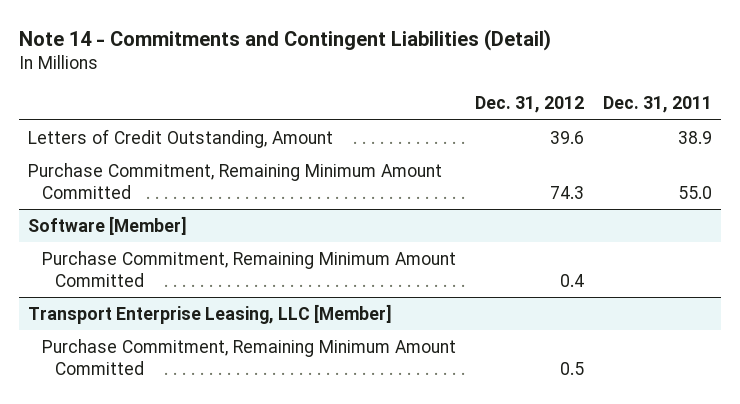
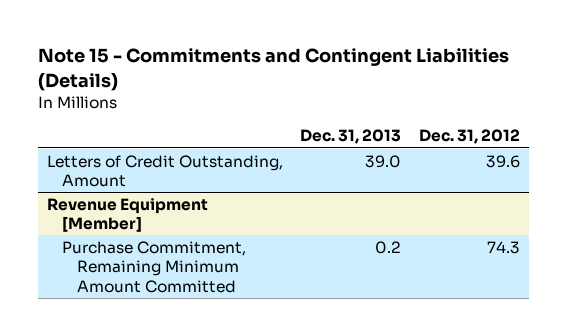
[18,28,551,51] Note 14 - Commitments and Contingent Liabilities (Detail) -> [38,48,510,91] Note 15 - Commitments and Contingent Liabilities (Details)
[602,96,712,114] Dec. 31, 2011 -> none
none -> [300,129,402,145] Dec. 31, 2013
none -> [46,197,208,233] Revenue Equipment [Member]
[28,215,188,235] Software [Member] -> none
[41,250,456,287] Purchase Commitment, Remaining Minimum Amount Committed -> none
[28,303,393,324] Transport Enterprise Leasing, LLC [Member] -> none
[41,338,456,375] Purchase Commitment, Remaining Minimum Amount Committed -> none

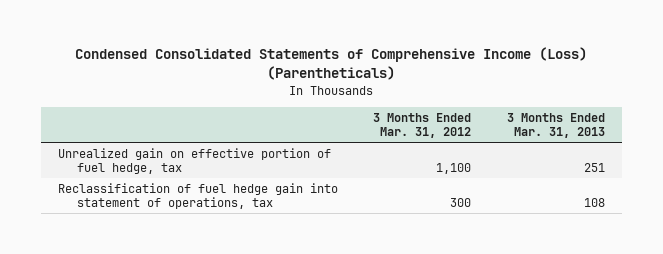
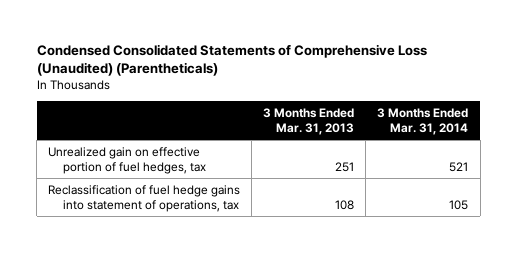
[75,47,588,81] Condensed Consolidated Statements of Comprehensive Income (Loss) (Parentheticals) -> [36,43,427,77] Condensed Consolidated Statements of Comprehensive Loss (Unaudited) (Parentheticals)
[373,112,472,139] 3 Months Ended Mar. 31, 2012 -> none
none -> [377,107,469,135] 3 Months Ended Mar. 31, 2014
[58,147,332,175] Unrealized gain on effective portion of fuel hedge, tax -> [48,146,207,174] Unrealized gain on effective portion of fuel hedges, tax
[58,182,339,210] Reclassification of fuel hedge gain into statement of operations, tax -> [48,184,241,212] Reclassification of fuel hedge gains into statement of operations, tax

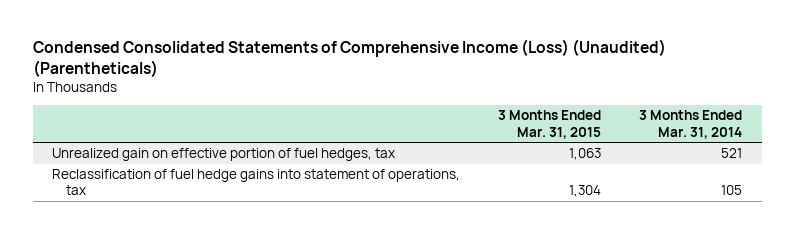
[36,43,427,77] Condensed Consolidated Statements of Comprehensive Loss (Unaudited) (Parentheticals) -> [32,39,666,78] Condensed Consolidated Statements of Comprehensive Income (Loss) (Unaudited) (Parentheticals)
[263,107,355,135] 3 Months Ended Mar. 31, 2013 -> none
none -> [498,110,602,139] 3 Months Ended Mar. 31, 2015
[48,146,207,174] Unrealized gain on effective portion of fuel hedges, tax -> [51,148,395,162] Unrеalizеd gain on еffеctivе portion of fuеl hеdgеs, tax
[48,184,241,212] Reclassification of fuel hedge gains into statement of operations, tax -> [51,169,460,196] Rеclassification of fuеl hеdgе gains into statеmеnt of opеrations, tax

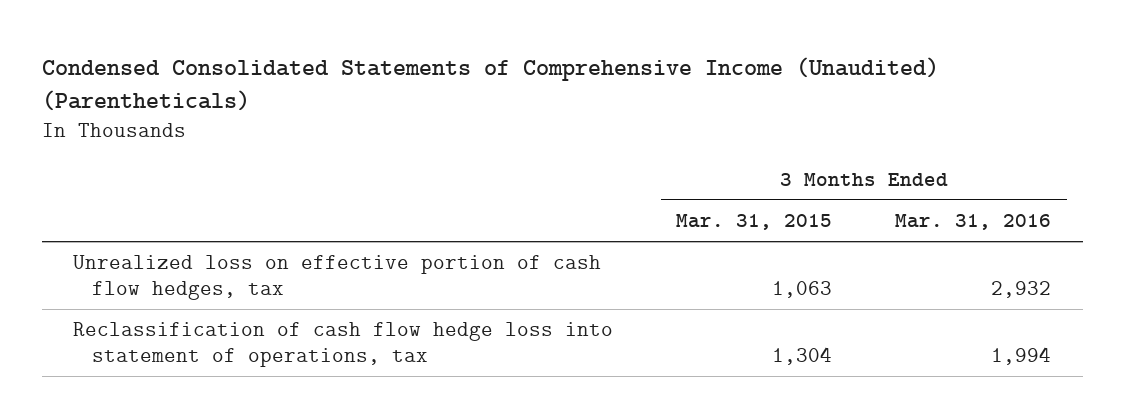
[32,39,666,78] Condensed Consolidated Statements of Comprehensive Income (Loss) (Unaudited) (Parentheticals) -> [41,57,939,112] Condensed Consolidated Statements of Comprehensive Income (Unaudited) (Parentheticals)
[639,110,743,139] 3 Months Ended Mar. 31, 2014 -> none
none -> [895,214,1052,231] Mar. 31, 2016
[51,148,395,162] Unrеalizеd gain on еffеctivе portion of fuеl hеdgеs, tax -> [73,255,602,300] Unrealized loss on effective portion of cash flow hedges, tax
[51,169,460,196] Rеclassification of fuеl hеdgе gains into statеmеnt of opеrations, tax -> [73,322,614,367] Reclassification of cash flow hedge loss into statement of operations, tax

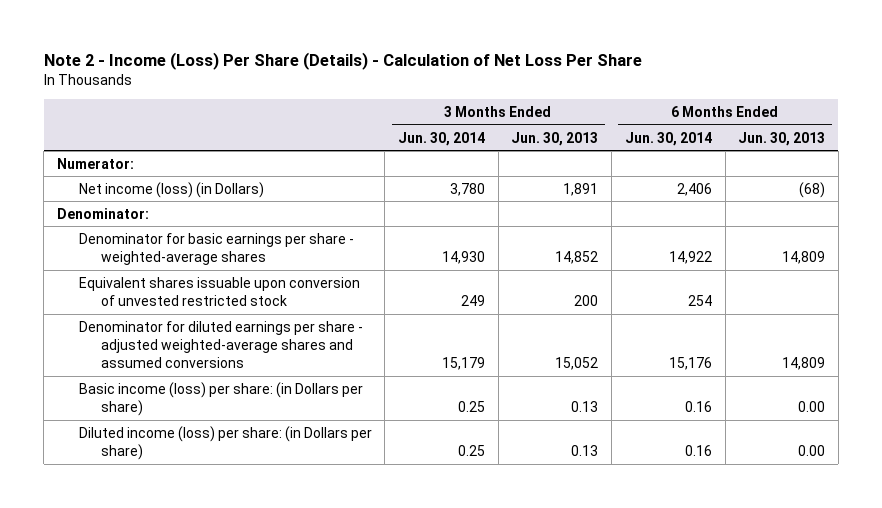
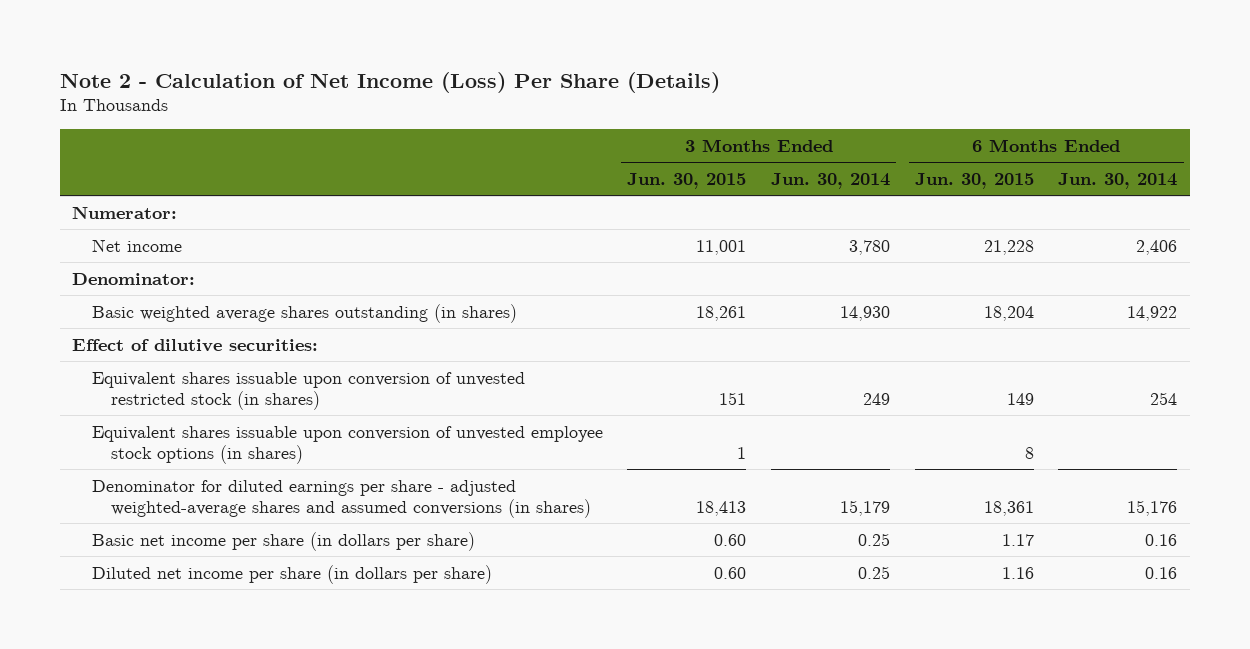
[43,51,642,70] Note 2 - Income (Loss) Per Share (Details) - Calculation of Net Loss Per Share -> [60,71,721,93] Note 2 - Calculation of Net Income (Loss) Per Share (Details)
[511,131,599,146] Jun. 30, 2013 -> none
[738,131,826,146] Jun. 30, 2013 -> none
none -> [627,172,747,189] Jun. 30, 2015
none -> [914,172,1034,189] Jun. 30, 2015
[78,181,264,198] Net income (loss) (in Dollars) -> [91,238,182,252] Net income
[78,232,354,265] Denominator for basic earnings per share - weighted-average shares -> [91,303,517,323] Basic weighted average shares outstanding (in shares)
none -> [72,338,319,352] Effect of dilutive securities:
[78,276,360,306] Equivalent shares issuable upon conversion of unvested restricted stock -> [91,371,525,410] Equivalent shares issuable upon conversion of unvested restricted stock (in shares)
none -> [91,425,603,464] Equivalent shares issuable upon conversion of unvested employee stock options (in shares)
[78,320,363,369] Denominator for diluted earnings per share - adjusted weighted-average shares and assumed conversions -> [91,479,591,518] Denominator for diluted earnings per share - adjusted weighted-average shares and assumed conversions (in shares)
[78,381,363,416] Basic income (loss) per share: (in Dollars per share) -> [91,531,475,551] Basic net income per share (in dollars per share)
[78,425,372,460] Diluted income (loss) per share: (in Dollars per share) -> [91,564,492,584] Diluted net income per share (in dollars per share)

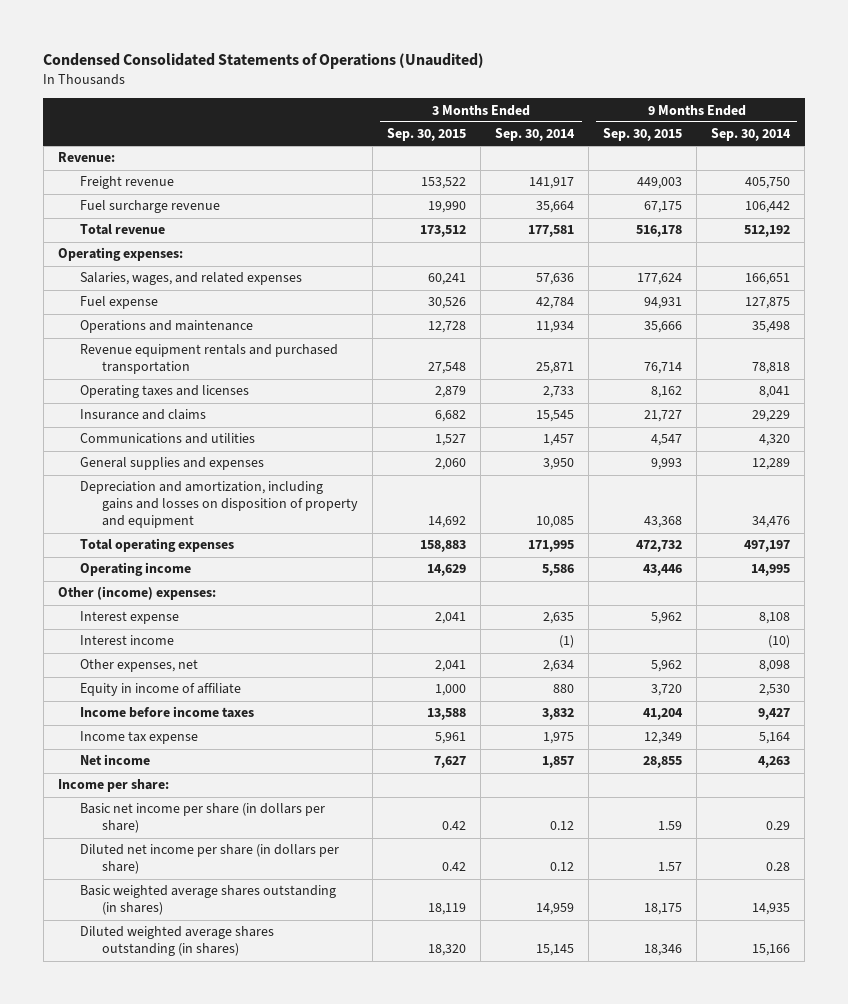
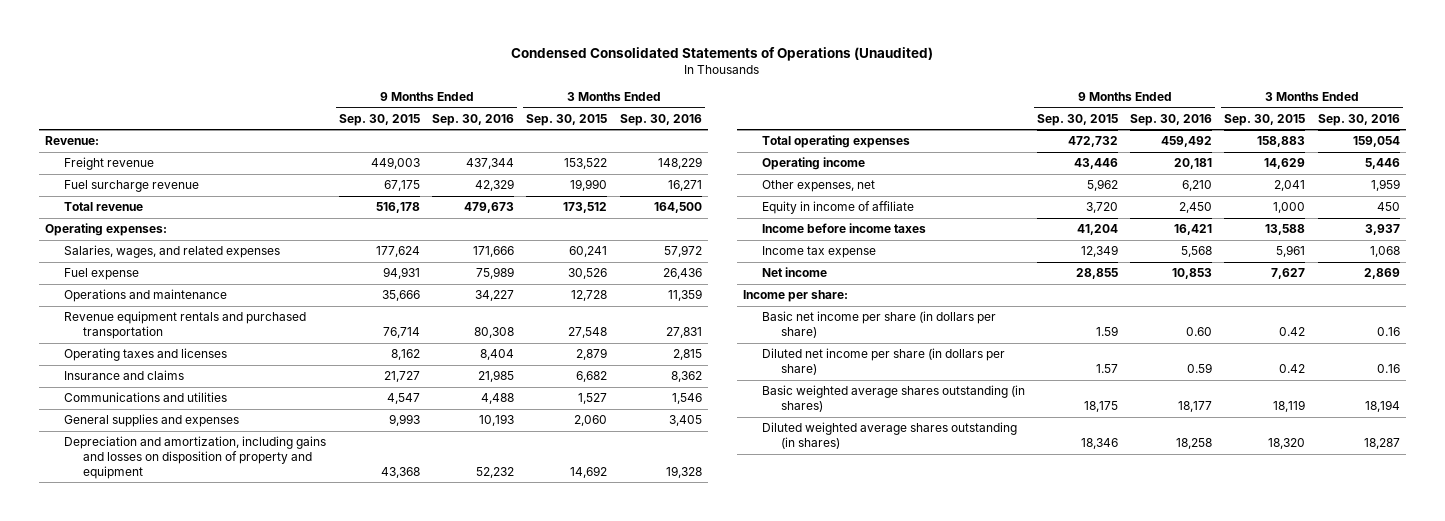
[495,128,576,142] Sep. 30, 2014 -> none
[711,128,792,142] Sep. 30, 2014 -> none
none -> [432,113,515,126] Sep. 30, 2016
none -> [619,113,702,126] Sep. 30, 2016
[57,586,216,601] Other (income) expenses: -> none
[80,611,180,625] Interest expense -> none
[80,635,175,646] Interest income -> none

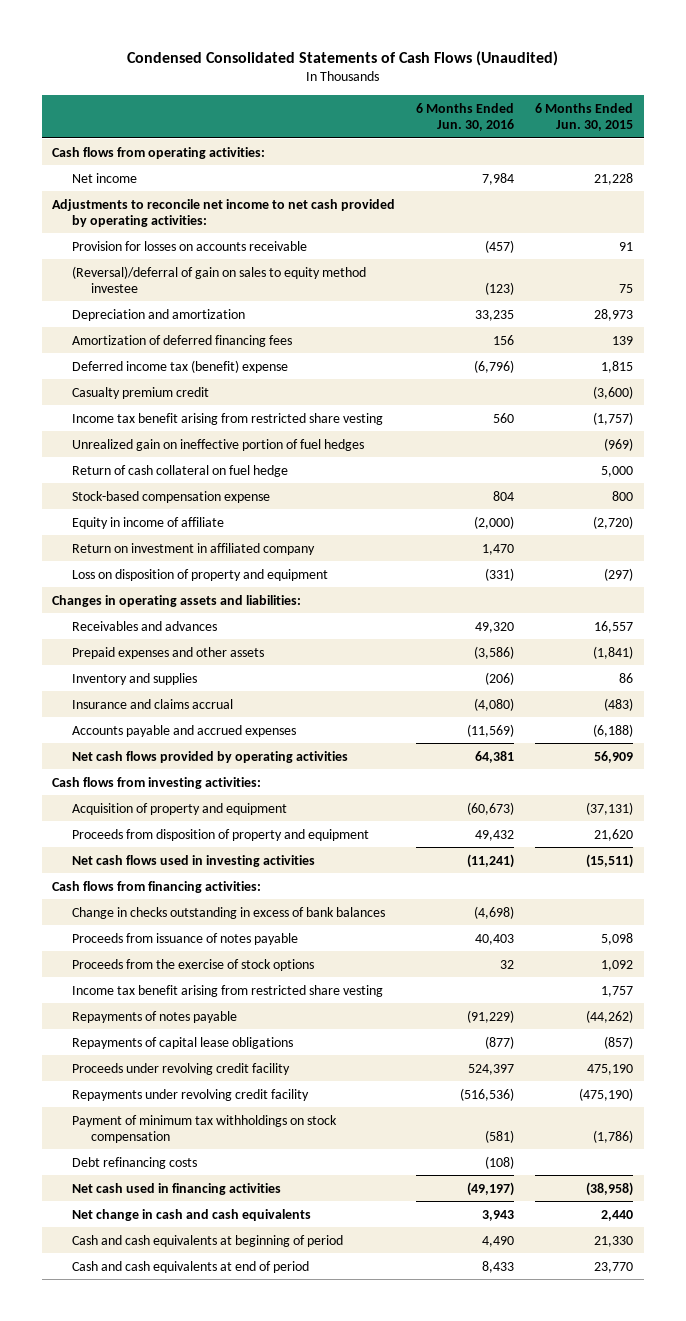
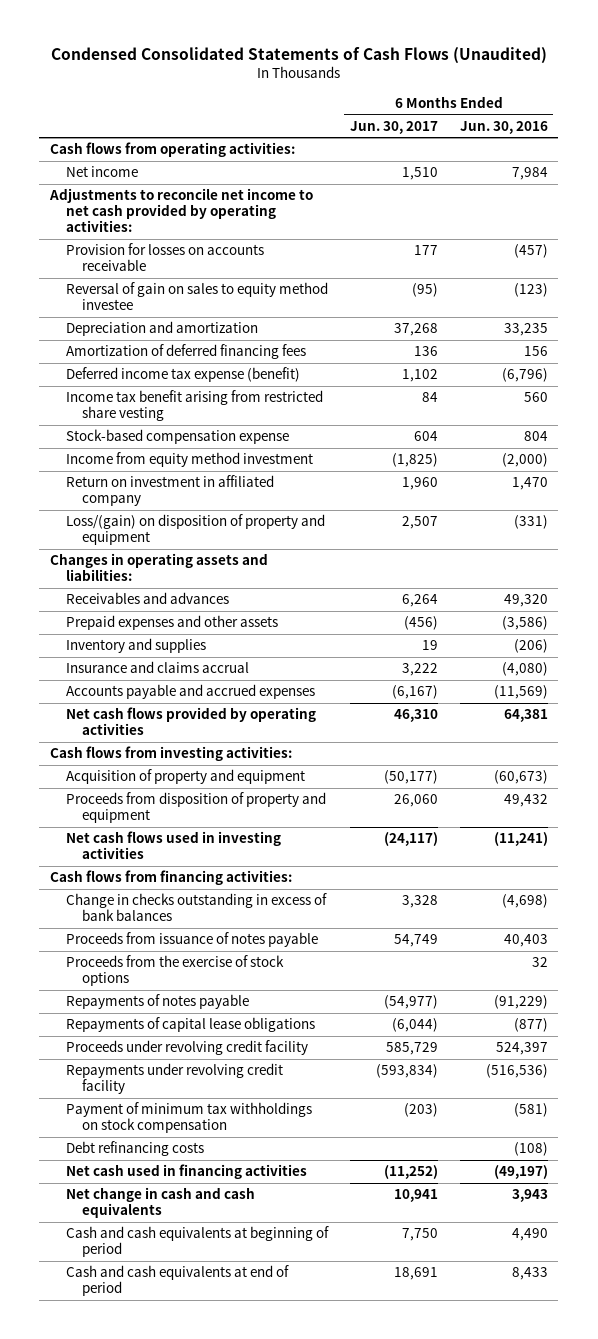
[535,102,634,131] 6 Months Ended Jun. 30, 2015 -> none
none -> [349,120,438,134] Jun. 30, 2017
[71,265,366,293] (Reversal)/deferral of gain on sales to equity method investee -> [66,282,329,311] Reversal of gain on sales to equity method investee
[71,386,209,399] Casualty premium credit -> none
[71,359,288,373] Deferred income tax (benefit) expense -> [66,367,301,383] Deferred income tax expense (benefit)
[71,438,364,451] Unrealized gain on ineffective portion of fuel hedges -> none
[71,464,288,477] Return of cash collateral on fuel hedge -> none
[71,516,224,529] Equity in income of affiliate -> [66,452,314,468] Income from equity method investment
[71,568,328,581] Loss on disposition of property and equipment -> [66,514,326,546] Loss/(gain) on disposition of property and equipment
[71,984,383,997] Income tax benefit arising from restricted share vesting -> none

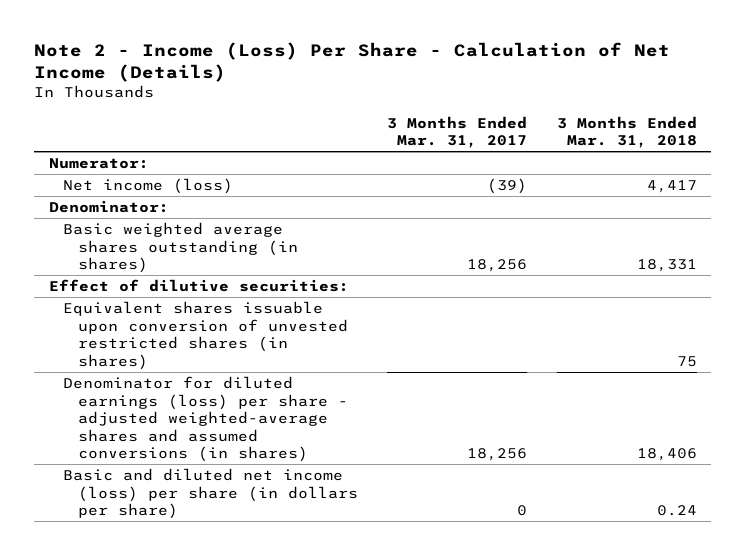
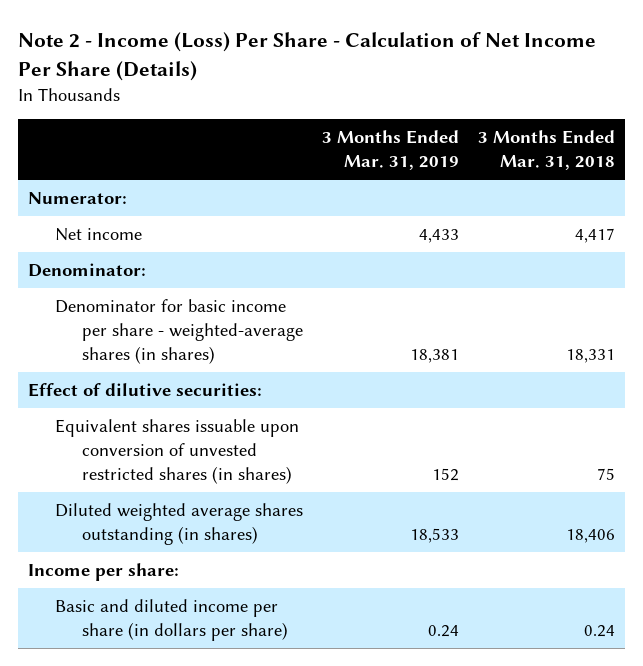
[34,42,671,83] Note 2 - Income (Loss) Per Share - Calculation of Net Income (Details) -> [18,32,597,81] Note 2 - Income (Loss) Per Share - Calculation of Net Income Per Share (Details)
[387,115,528,149] 3 Months Ended Mar. 31, 2017 -> none
none -> [322,130,460,170] 3 Months Ended Mar. 31, 2019
[63,178,234,195] Net income (loss) -> [55,228,143,242] Net income
[63,222,298,274] Basic weighted average shares outstanding (in shares) -> [55,299,304,364] Denominator for basic income per share - weighted-average shares (in shares)
[63,376,348,463] Denominator for diluted earnings (loss) per share - adjusted weighted-average shares and assumed conversions (in shares) -> [55,503,304,545] Diluted weighted average shares outstanding (in shares)
none -> [28,563,180,582] Income per share:
[63,468,358,520] Basic and diluted net income (loss) per share (in dollars per share) -> [55,599,289,641] Basic and diluted income per share (in dollars per share)

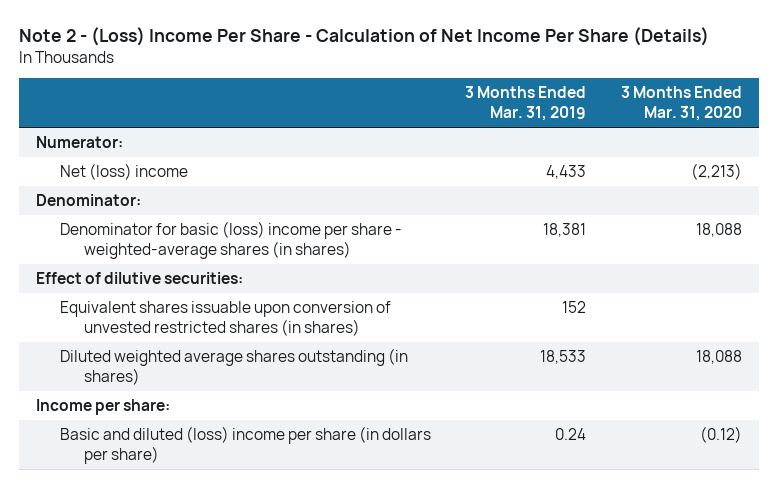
[18,32,597,81] Note 2 - Income (Loss) Per Share - Calculation of Net Income Per Share (Details) -> [18,27,709,47] Note 2 - (Loss) Income Per Share - Calculation of Net Income Per Share (Details)
[478,130,616,170] 3 Months Ended Mar. 31, 2018 -> none
none -> [620,86,742,122] 3 Months Ended Mar. 31, 2020
[55,228,143,242] Net income -> [59,163,188,181] Net (loss) income
[55,299,304,364] Denominator for basic income per share - weighted-average shares (in shares) -> [59,221,402,259] Denominator for basic (loss) income per share - weighted-average shares (in shares)
[55,599,289,641] Basic and diluted income per share (in dollars per share) -> [59,426,431,464] Basic and diluted (loss) income per share (in dollars per share)

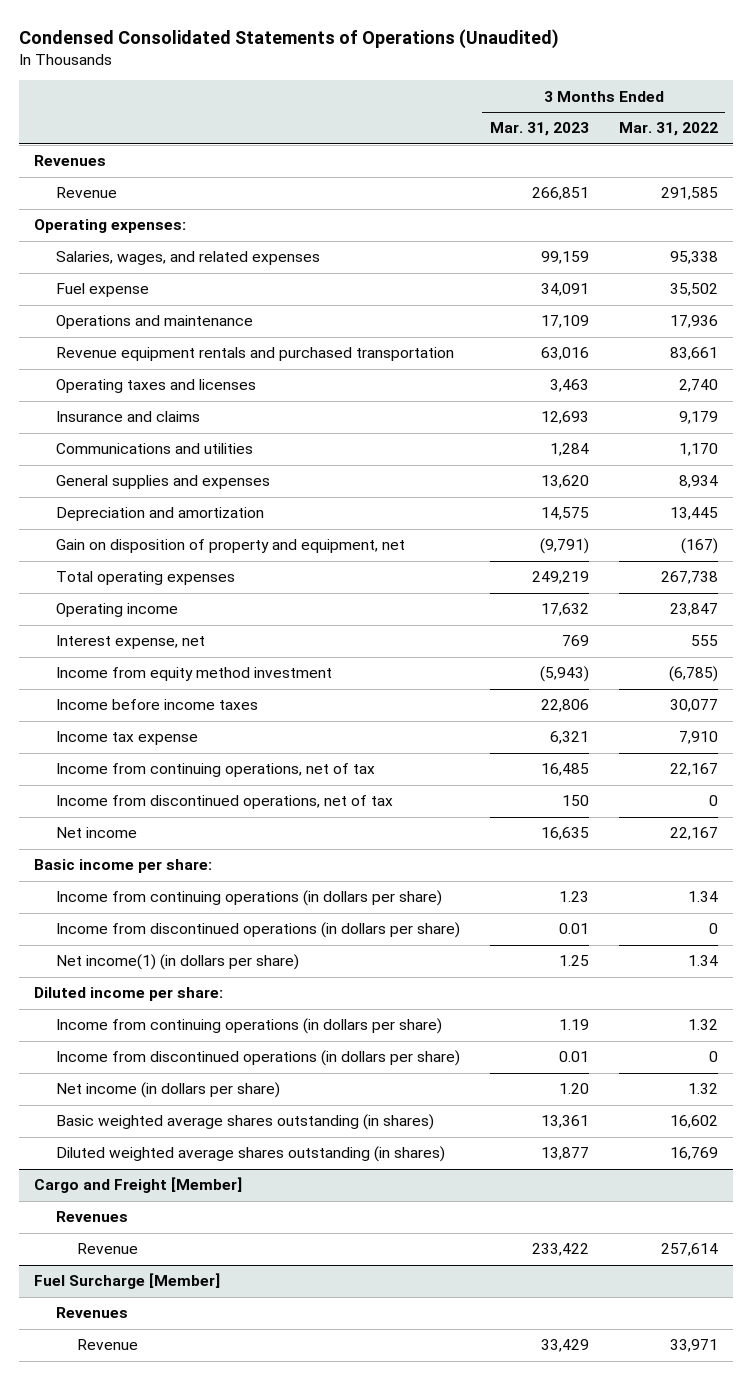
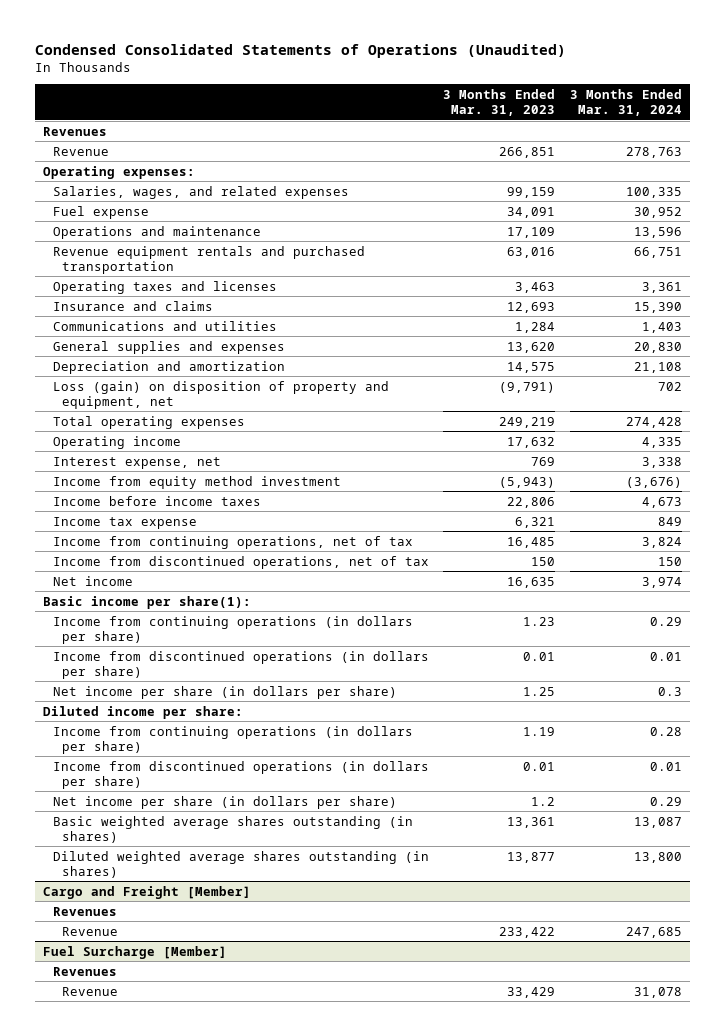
[618,122,718,137] Mar. 31, 2022 -> none
none -> [570,88,683,116] 3 Months Ended Mar. 31, 2024
[55,539,405,554] Gain on disposition of property and equipment, net -> [52,380,389,409] Loss (gain) on disposition of property and equipment, net
[34,859,213,874] Basic income per share: -> [42,595,251,609] Basic income per share(1):
[55,954,299,971] Net income(1) (in dollars per share) -> [52,685,397,699] Net income per share (in dollars per share)
[55,1082,280,1099] Net income (in dollars per share) -> [52,795,397,809] Net income per share (in dollars per share)
[558,1083,589,1095] 1.20 -> [531,796,556,806] 1.2

